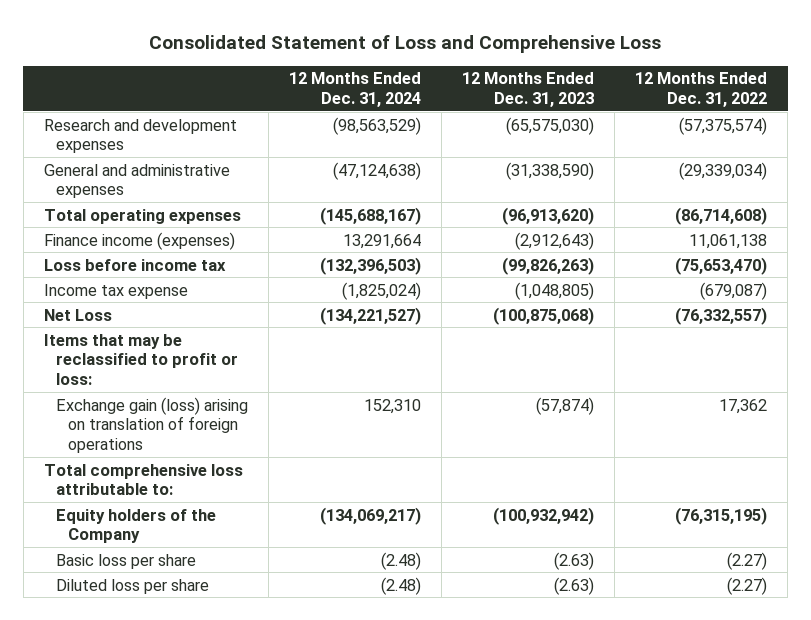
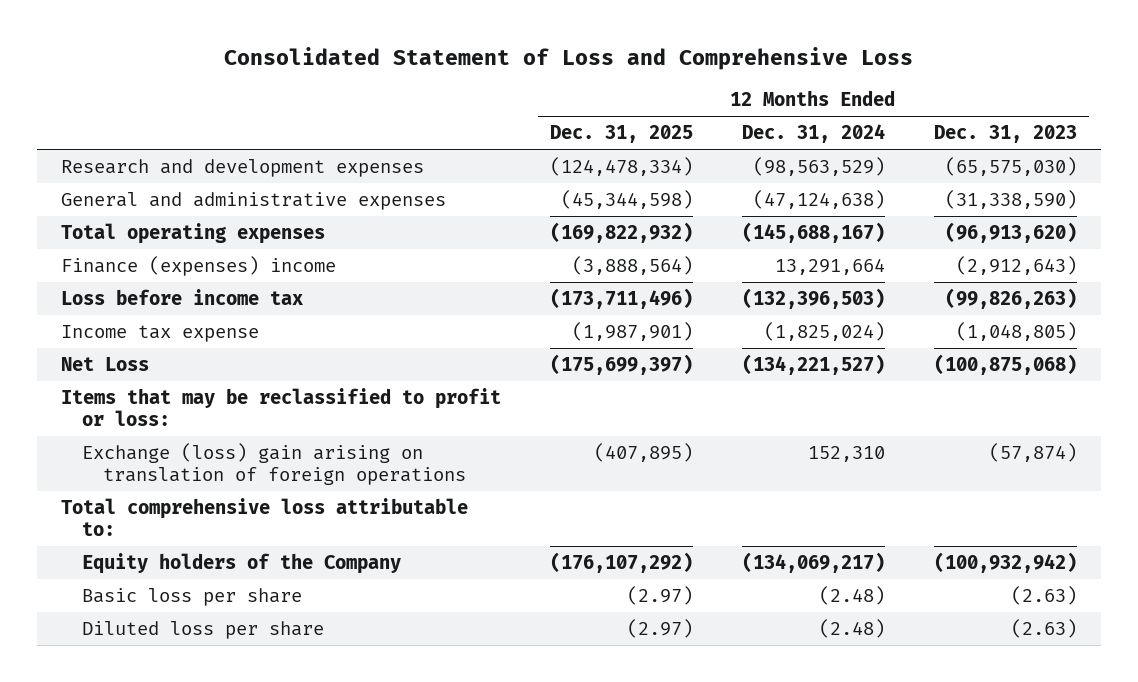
[635,72,768,108] 12 Months Ended Dec. 31, 2022 -> none
none -> [550,125,694,144] Dec. 31, 2025
[43,231,235,250] Finance income (expenses) -> [61,255,337,276] Finance (expenses) income
[55,396,248,454] Exchange gain (loss) arising on translation of foreign operations -> [82,442,467,486] Exchange (loss) gain arising on translation of foreign operations

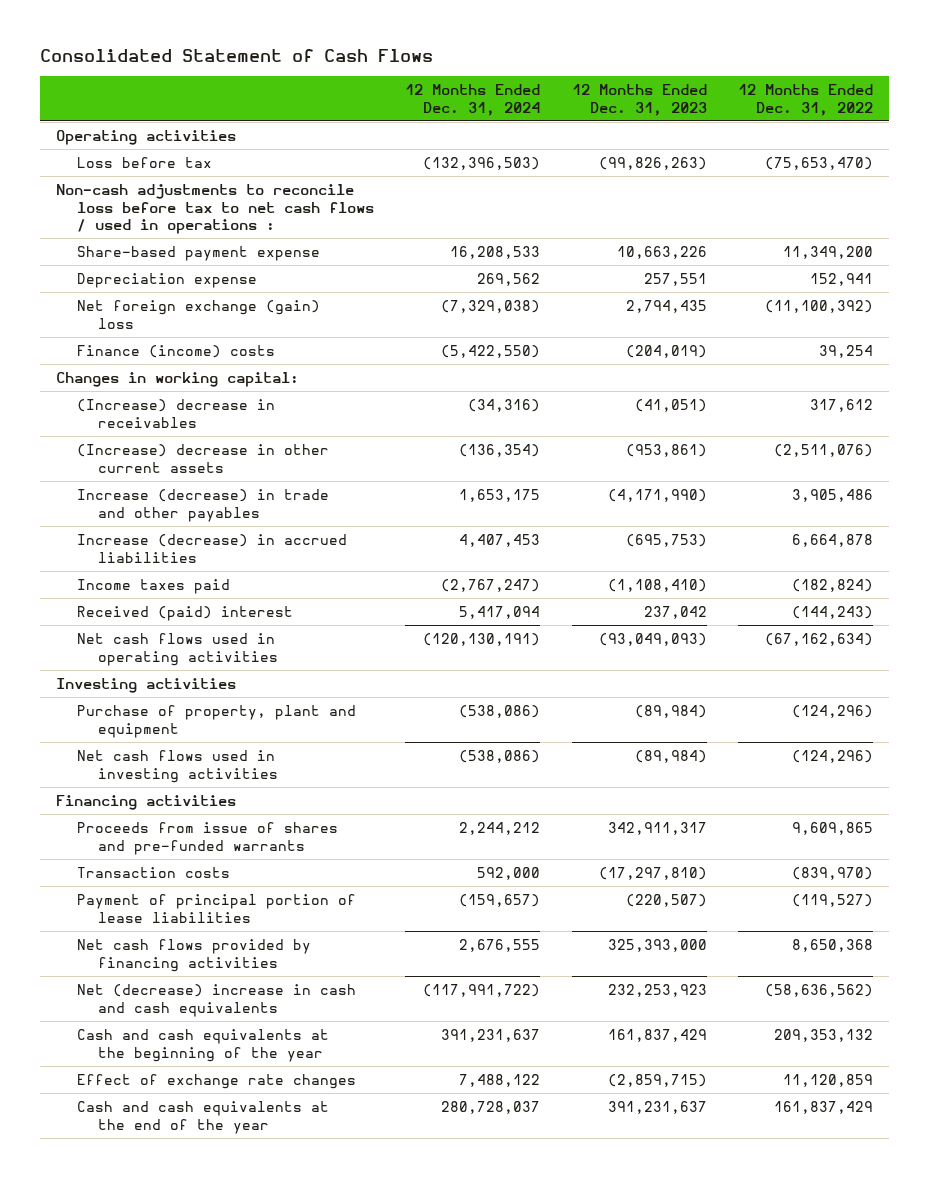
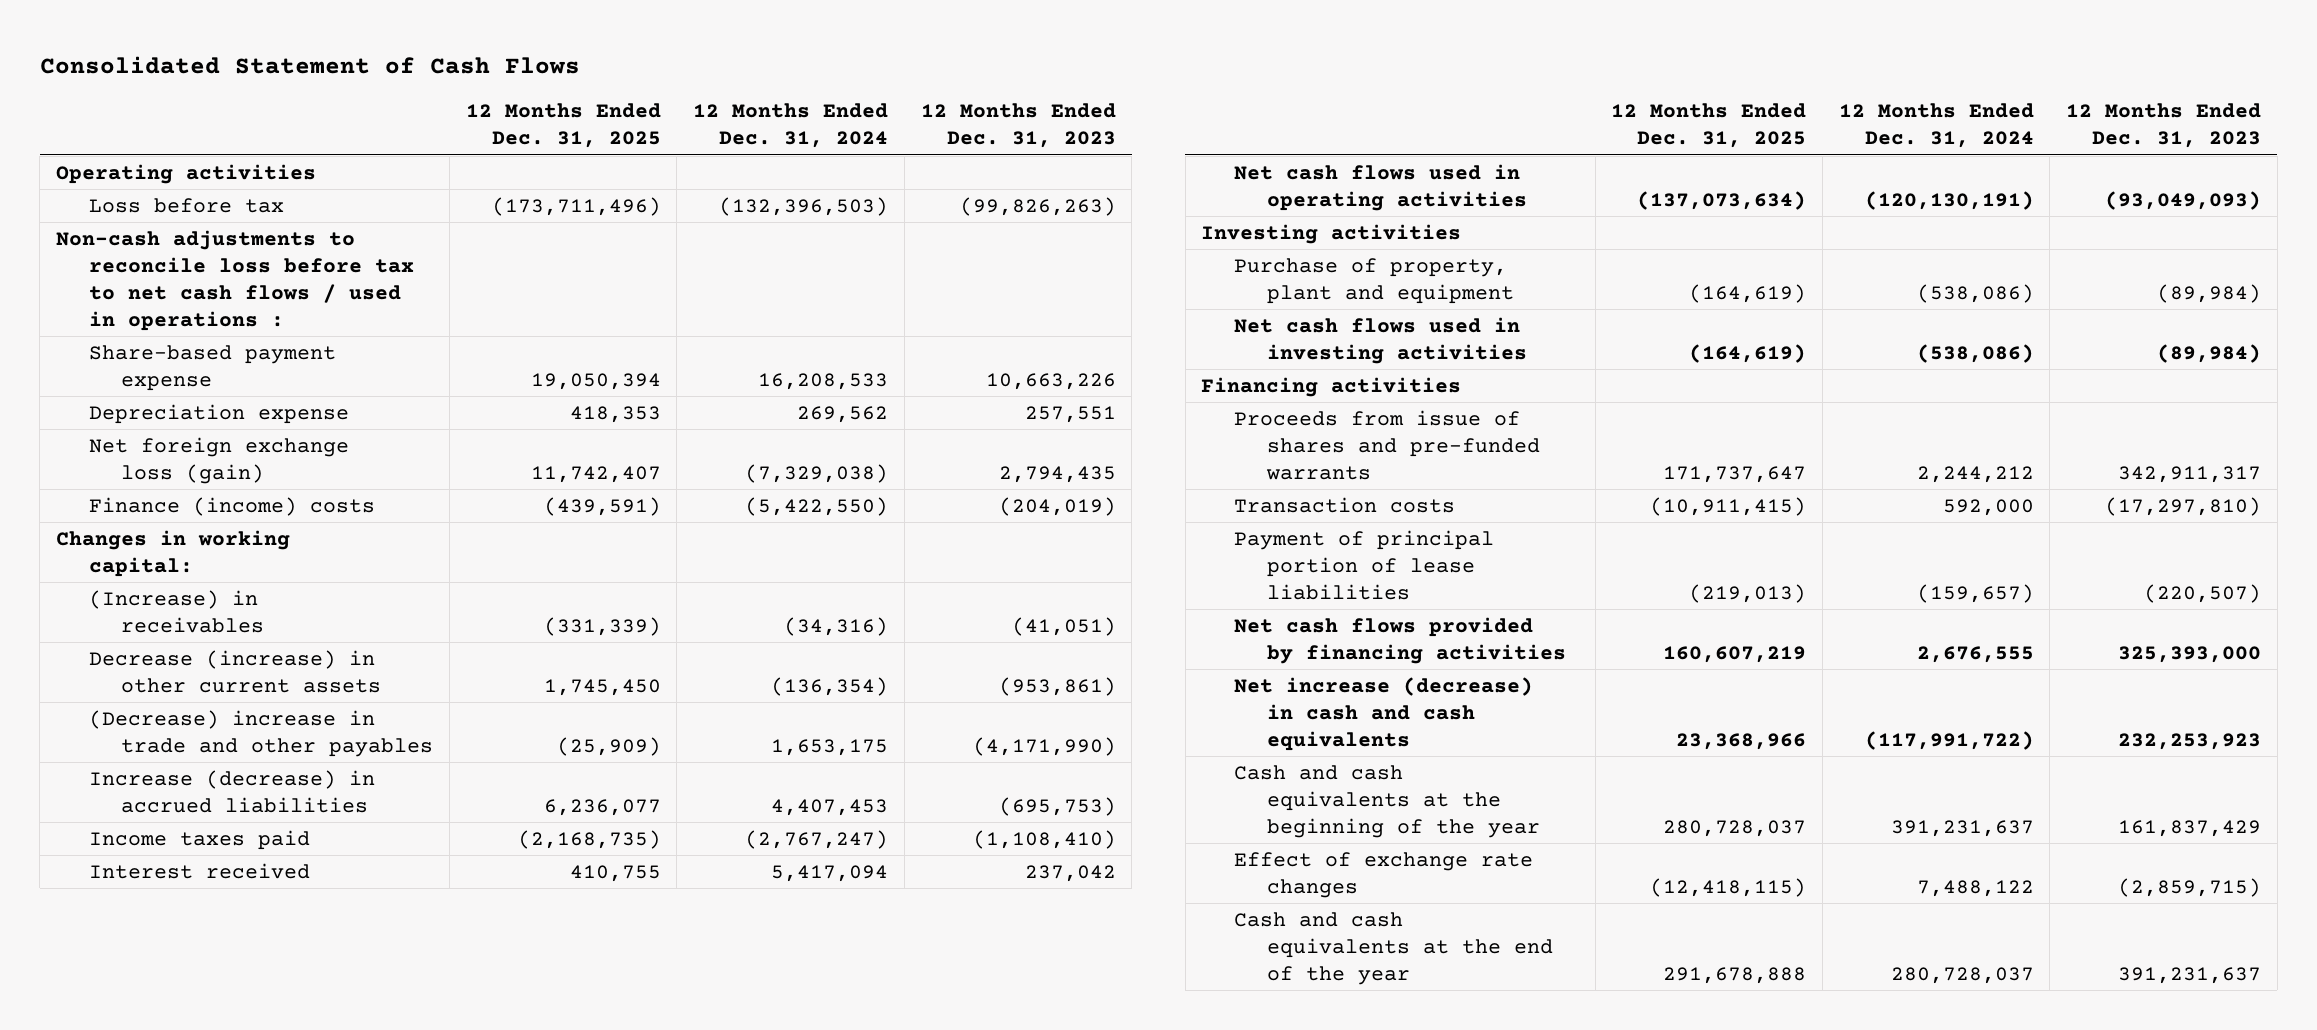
[738,83,874,116] 12 Months Ended Dec. 31, 2022 -> none
none -> [465,103,661,149] 12 Months Ended Dec. 31, 2025
[76,299,320,329] Net foreign exchange (gain) loss -> [88,436,349,484] Net foreign exchange loss (gain)
[76,398,275,428] (Increase) decrease in receivables -> [88,589,265,633] (Increase) in receivables
[76,443,329,473] (Increase) decrease in other current assets -> [88,649,382,693] Decrease (increase) in other current assets
[76,488,329,522] Increase (decrease) in trade and other payables -> [88,709,434,757] (Decrease) increase in trade and other payables
[76,605,293,621] Received (paid) interest -> [88,862,310,879] Interest received
[76,983,356,1017] Net (decrease) increase in cash and cash equivalents -> [1234,676,1534,751] Net increase (decrease) in cash and cash equivalents

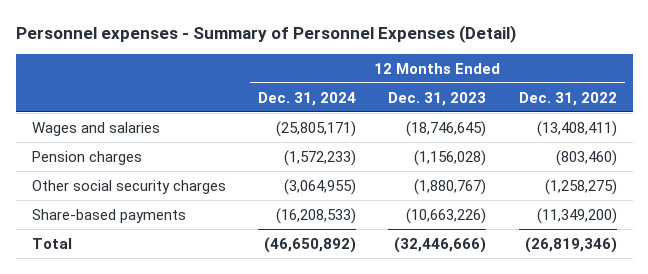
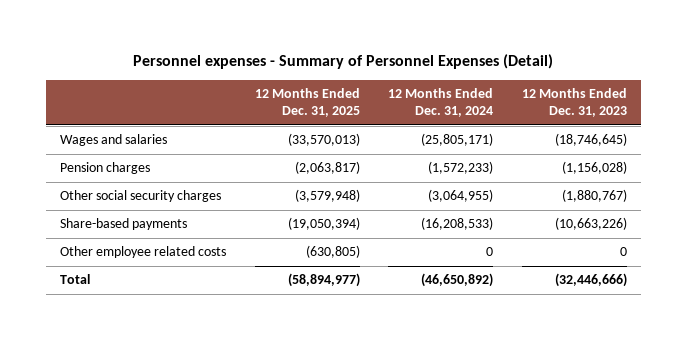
[518,91,617,106] Dec. 31, 2022 -> none
none -> [254,87,360,118] 12 Months Ended Dec. 31, 2025
none -> [60,246,227,259] Other employee related costs

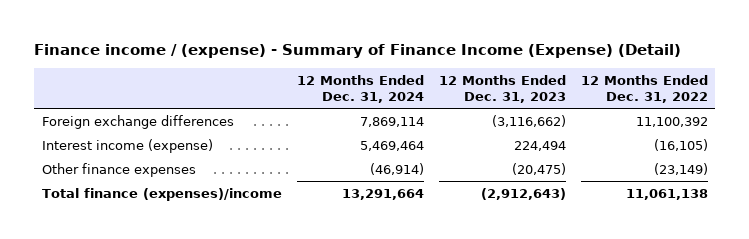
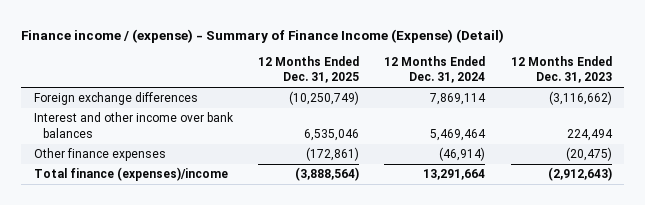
[580,75,708,104] 12 Months Ended Dec. 31, 2022 -> none
none -> [258,55,360,84] 12 Months Ended Dec. 31, 2025
[41,139,213,154] Interest income (expense) -> [33,112,234,138] Interest and other income over bank balances

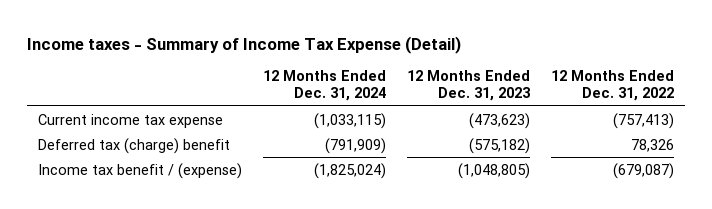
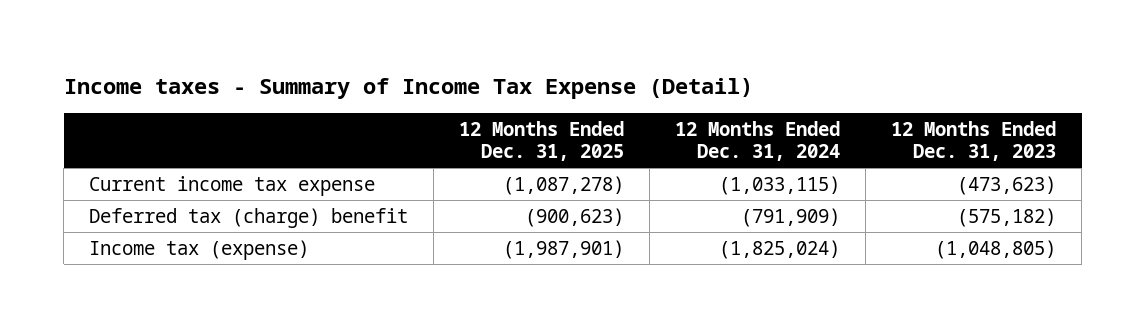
[551,70,675,102] 12 Months Ended Dec. 31, 2022 -> none
none -> [459,120,625,162] 12 Months Ended Dec. 31, 2025
[37,162,242,179] Income tax benefit / (expense) -> [89,240,310,261] Income tax (expense)

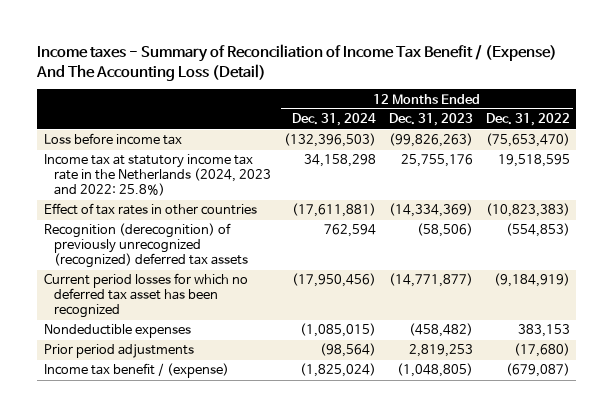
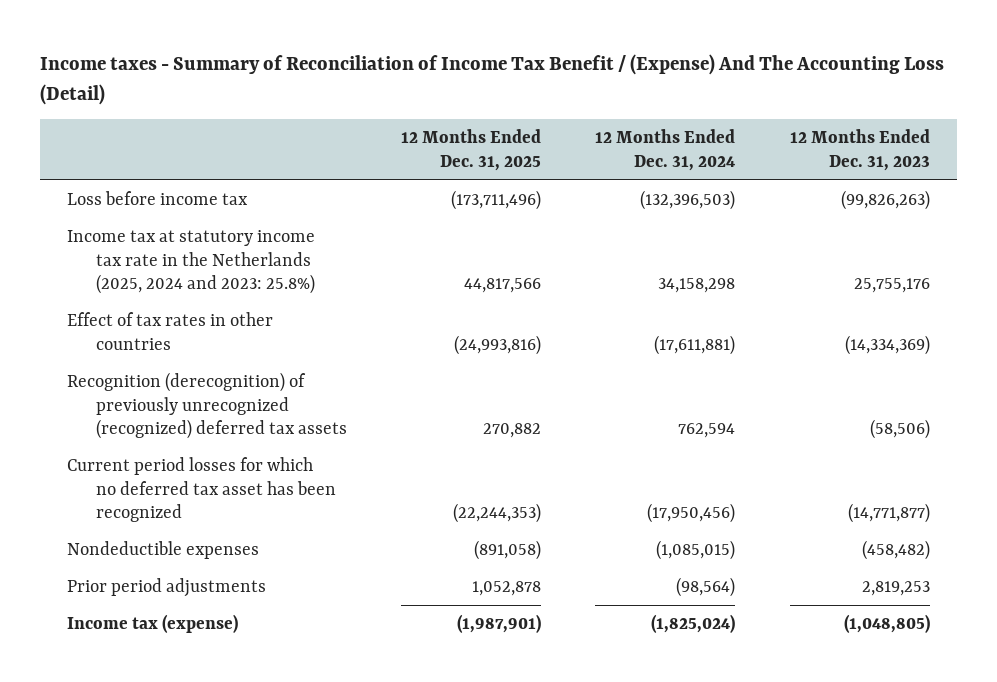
[485,113,570,127] Dec. 31, 2022 -> none
none -> [401,129,542,171] 12 Months Ended Dec. 31, 2025
[43,154,271,197] Income tax at statutory income tax rate in the Netherlands (2024, 2023 and 2022: 25.8%) -> [67,230,316,295] Income tax at statutory income tax rate in the Netherlands (2025, 2024 and 2023: 25.8%)
[43,363,229,379] Income tax benefit / (expense) -> [67,614,239,634] Income tax (expense)

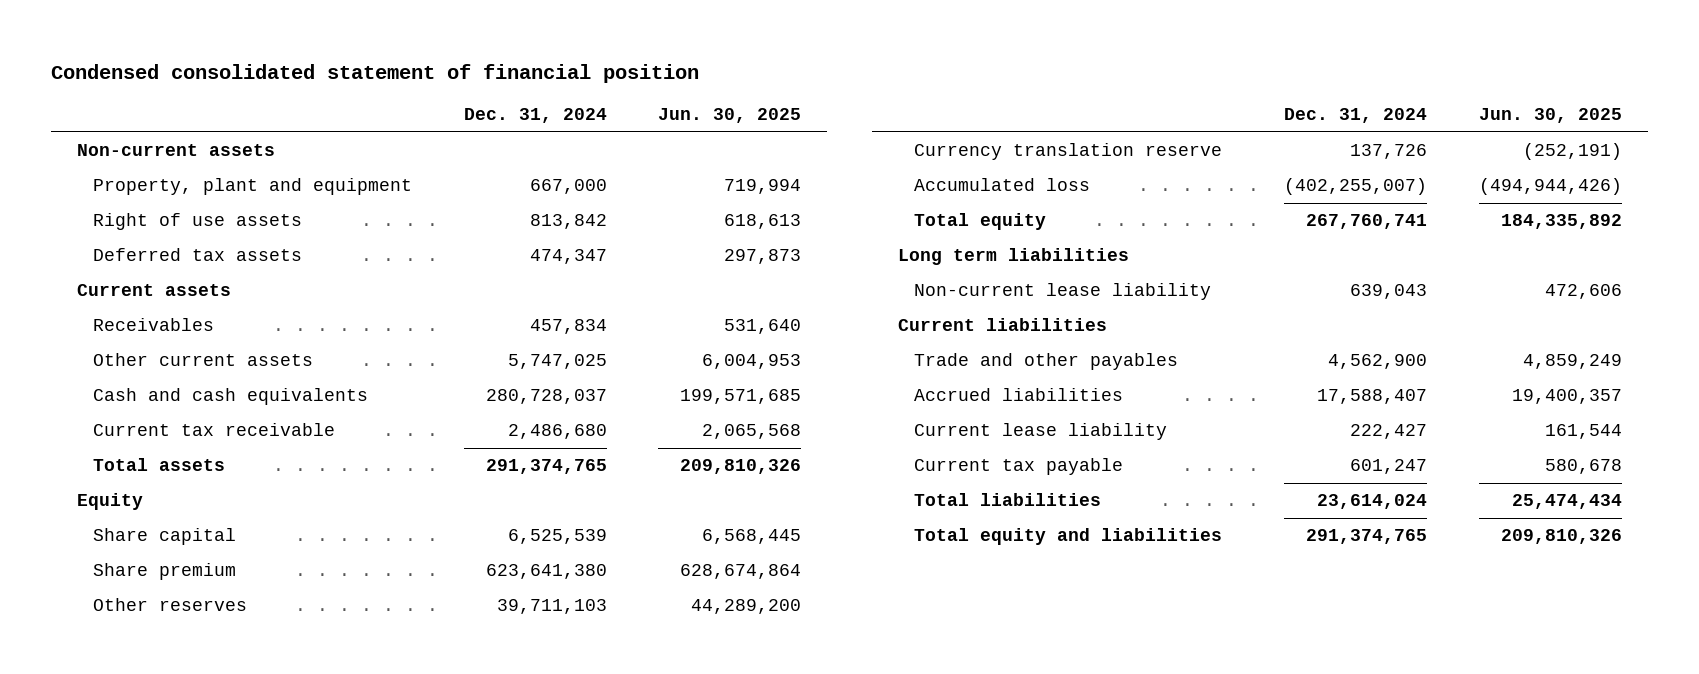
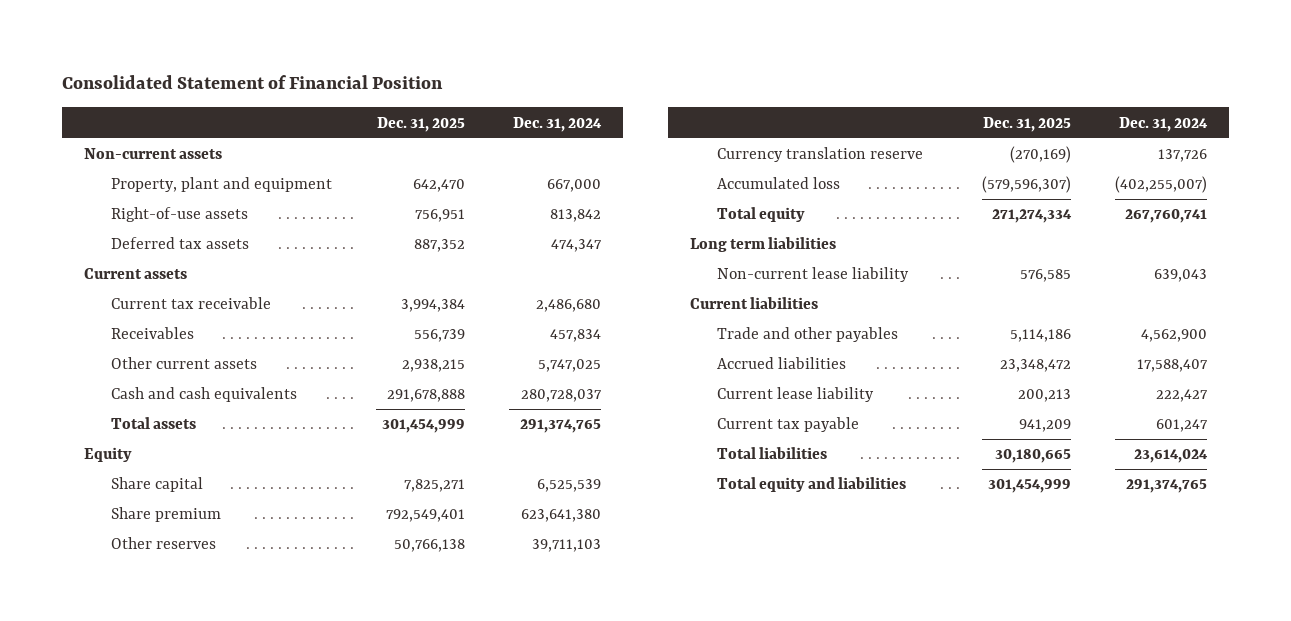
[51,64,700,84] Condensed consolidated statement of financial position -> [61,75,443,90] Consolidated Statement of Financial Position
[658,108,802,124] Jun. 30, 2025 -> none
none -> [377,116,466,132] Dec. 31, 2025
[93,213,303,231] Right of use assets -> [111,207,249,223] Right-of-use assets
[93,423,336,437] Current tax receivable -> [111,297,272,310] Current tax receivable

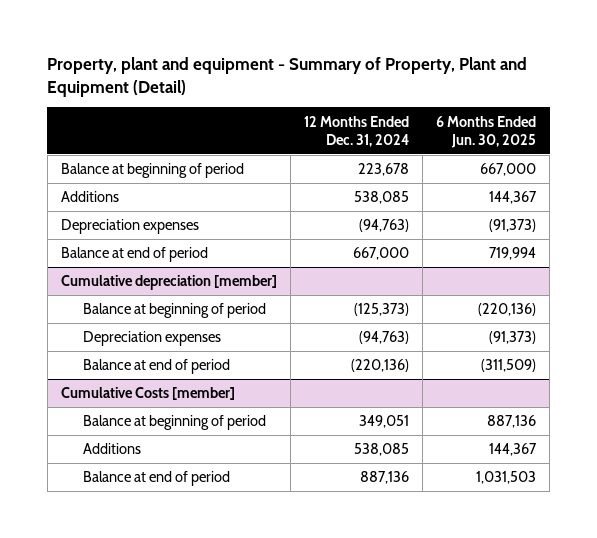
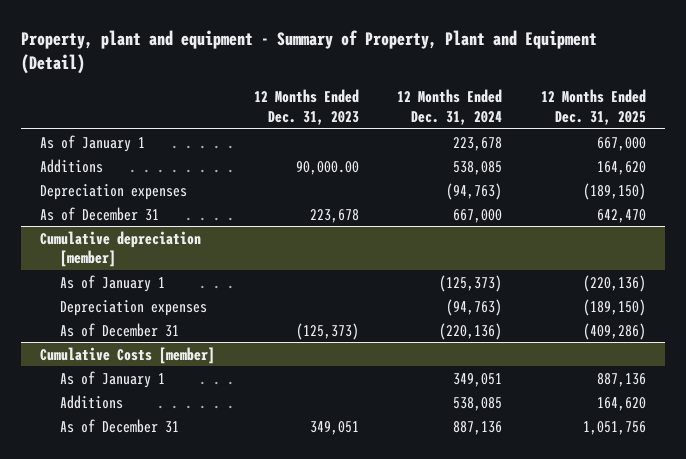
[436,115,537,148] 6 Months Ended Jun. 30, 2025 -> none
none -> [253,89,359,126] 12 Months Ended Dec. 31, 2023
none -> [541,89,647,126] 12 Months Ended Dec. 31, 2025
[60,163,244,179] Balance at beginning of period -> [40,134,146,152] As of January 1
[60,247,208,263] Balance at end of period -> [40,206,160,221] As of December 31
[83,303,267,319] Balance at beginning of period -> [59,274,165,292] As of January 1
[83,359,231,375] Balance at end of period -> [59,322,179,337] As of December 31
[83,415,267,431] Balance at beginning of period -> [59,370,165,388] As of January 1
[83,471,231,487] Balance at end of period -> [59,418,179,433] As of December 31

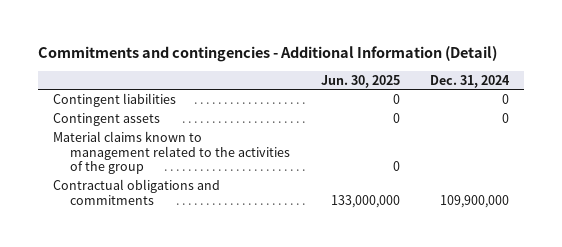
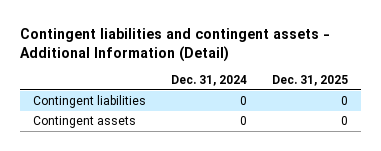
[38,45,498,62] Commitments and contingencies - Additional Information (Detail) -> [20,27,331,62] Contingent liabilities and contingent assets - Additional Information (Detail)
[320,74,400,88] Jun. 30, 2025 -> none
none -> [271,75,348,87] Dec. 31, 2025
[53,130,291,175] Material claims known to management related to the activities of the group -> none
[53,178,221,205] Contractual obligations and commitments -> none

